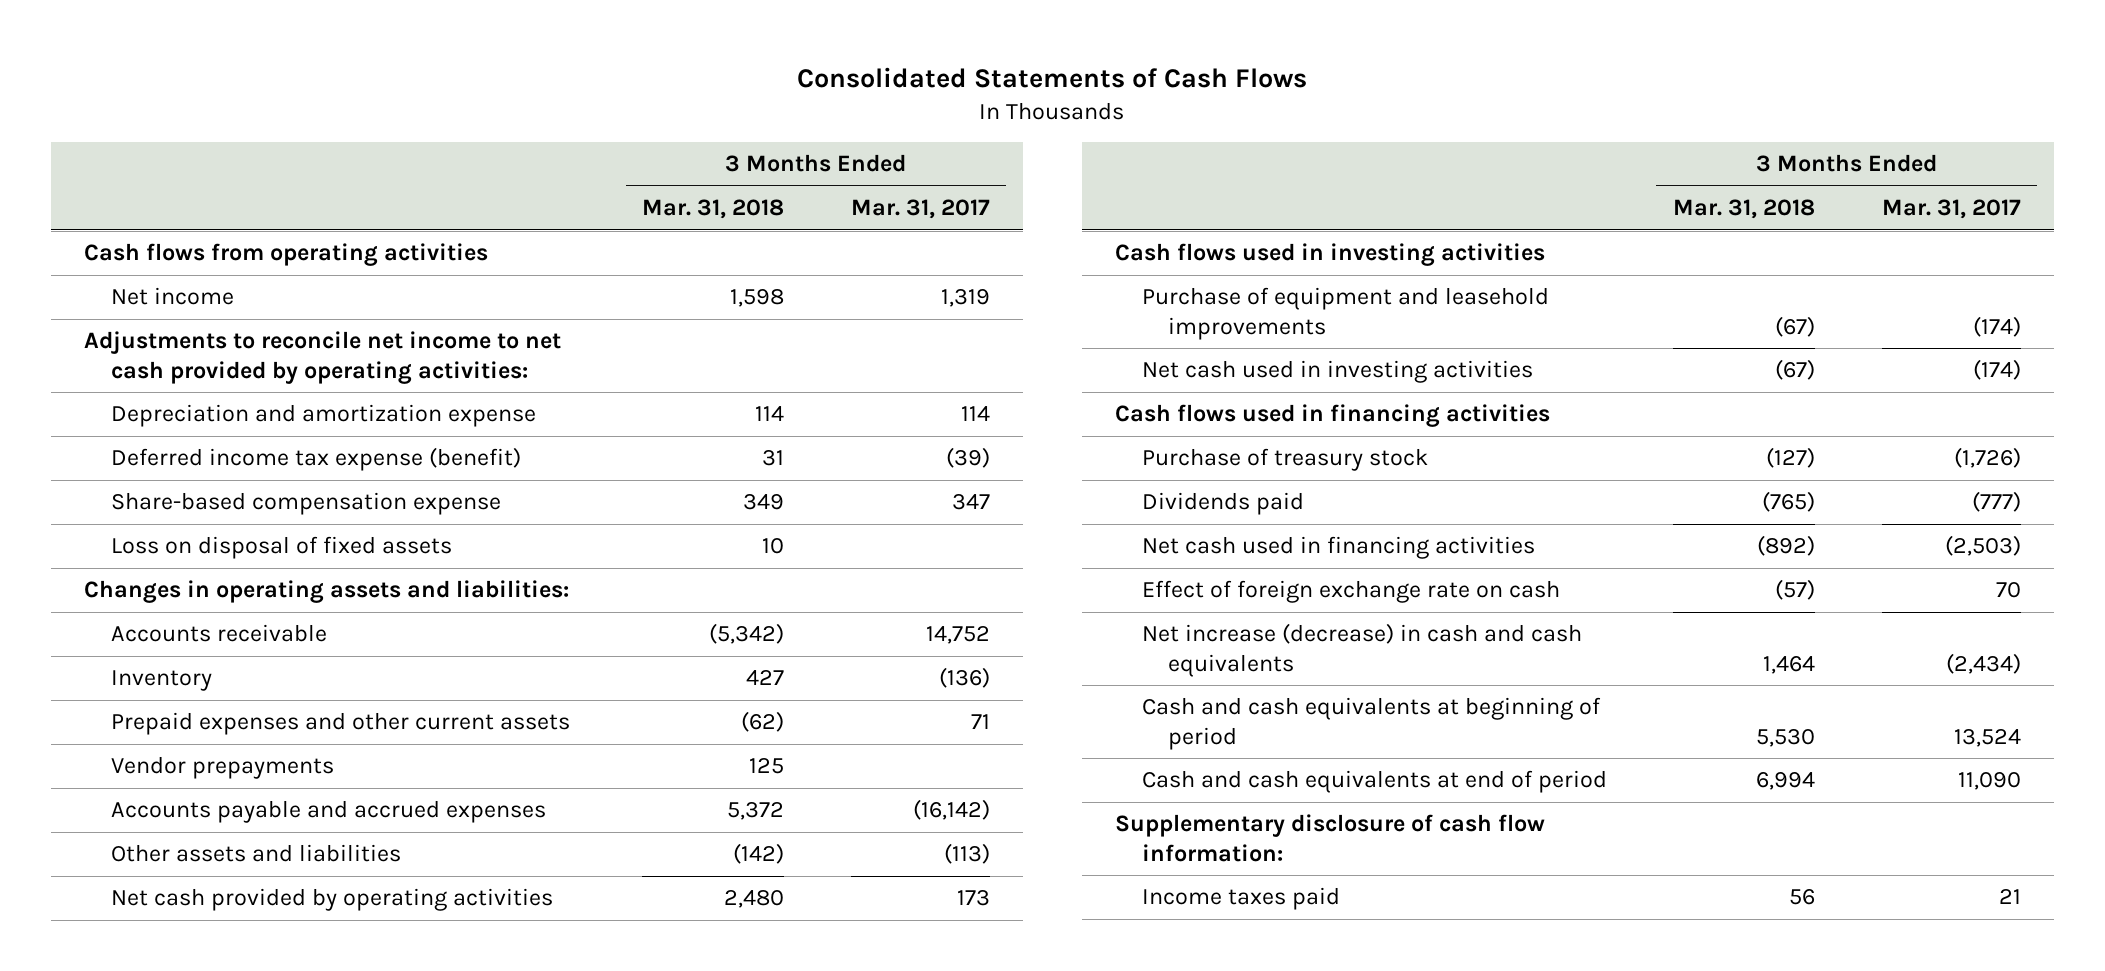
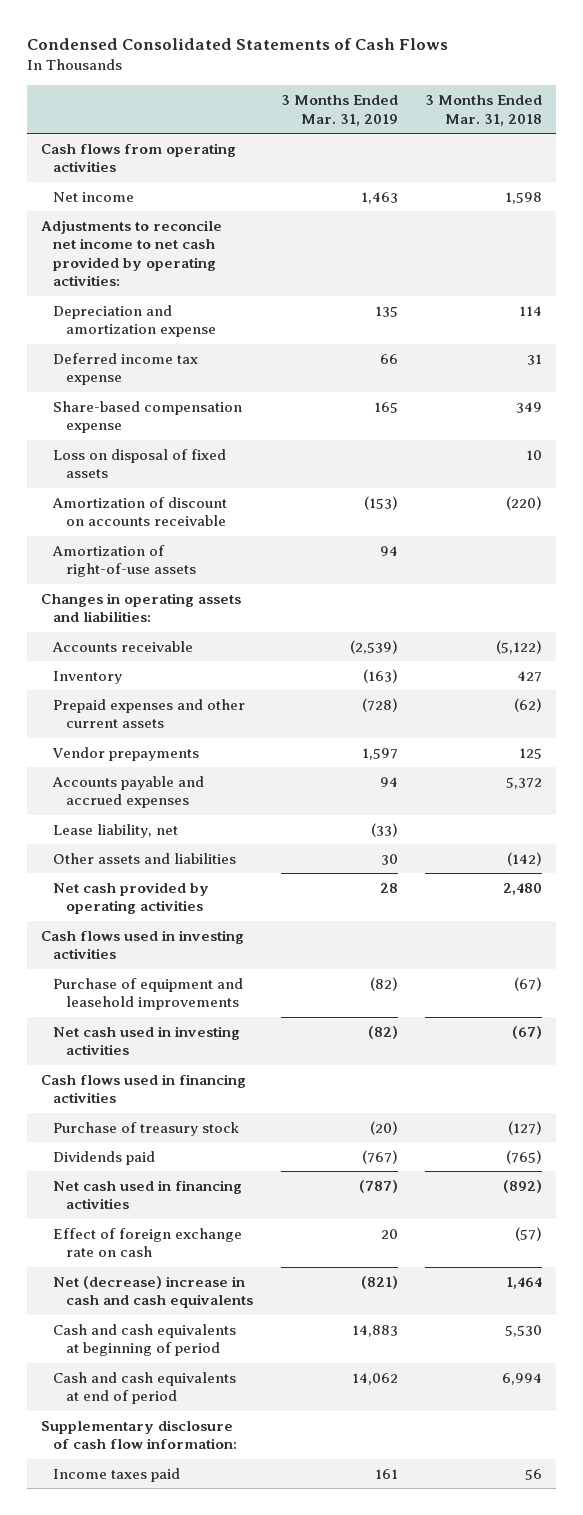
[797,67,1308,89] Consolidated Statements of Cash Flows -> [26,38,448,51] Condensed Consolidated Statements of Cash Flows
[850,199,990,220] Mar. 31, 2017 -> none
none -> [280,95,398,126] 3 Months Ended Mar. 31, 2019
[110,447,521,472] Deferred income tax expense (benefit) -> [53,352,199,386] Deferred income tax expense
none -> [52,496,228,527] Amortization of discount on accounts receivable
none -> [52,544,196,578] Amortization of right-of-use assets
[709,623,785,645] (5,342) -> [496,639,543,654] (5,122)
none -> [53,823,179,838] Lease liability, net
[1141,623,1582,677] Net increase (decrease) in cash and cash equivalents -> [53,1275,253,1309] Net (decrease) increase in cash and cash equivalents

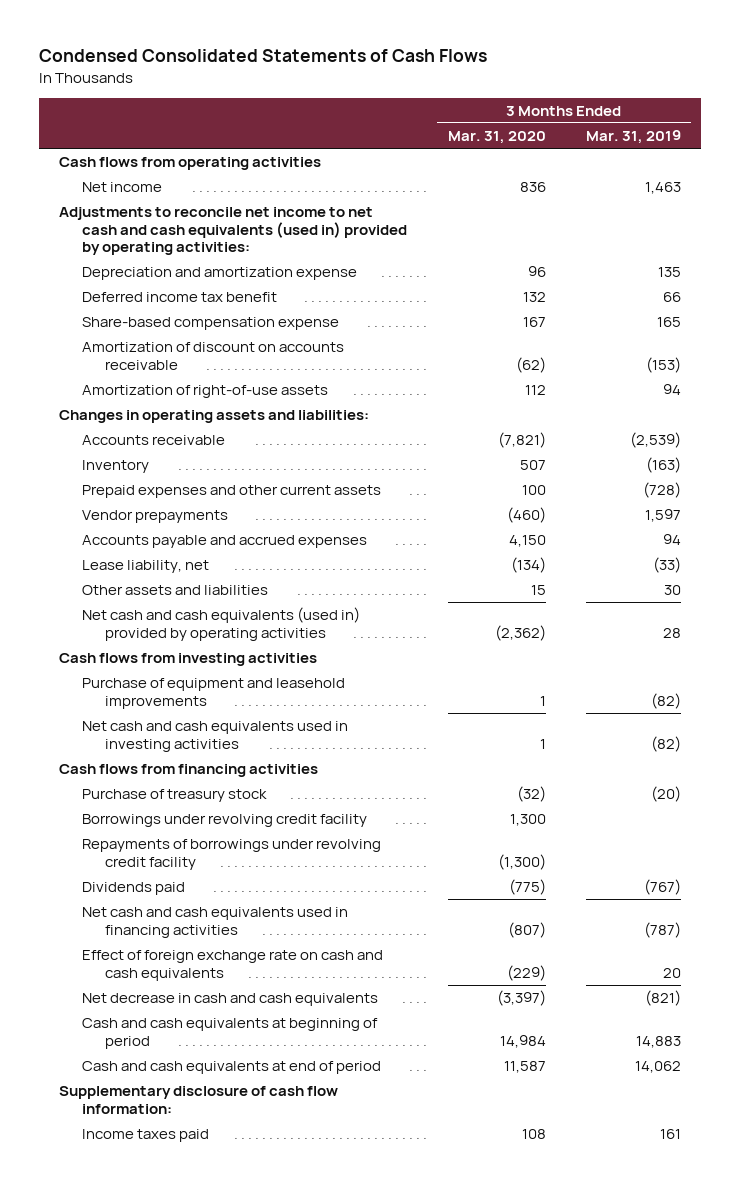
[425,95,543,126] 3 Months Ended Mar. 31, 2018 -> none
none -> [447,131,546,145] Mar. 31, 2020
[40,219,222,287] Adjustments to reconcile net income to net cash provided by operating activities: -> [58,207,408,256] Adjustments to reconcile net income to net cash and cash equivalents (used in) provided by operating activities:
[53,352,199,386] Deferred income tax expense -> [82,292,278,303] Deferred income tax benefit
[53,448,227,479] Loss on disposal of fixed assets -> none
[53,881,210,915] Net cash provided by operating activities -> [82,607,361,641] Net cash and cash equivalents (used in) provided by operating activities
[40,929,244,960] Cash flows used in investing activities -> [58,653,317,667] Cash flows from investing activities
[53,1025,241,1056] Net cash used in investing activities -> [82,721,349,752] Net cash and cash equivalents used in investing activities
[40,1073,246,1104] Cash flows used in financing activities -> [58,764,318,778] Cash flows from financing activities
none -> [82,814,368,828] Borrowings under revolving credit facility
none -> [82,839,382,870] Repayments of borrowings under revolving credit facility
[53,1179,243,1210] Net cash used in financing activities -> [82,907,349,938] Net cash and cash equivalents used in financing activities
[53,1227,243,1258] Effect of foreign exchange rate on cash -> [82,950,384,981] Effect of foreign exchange rate on cash and cash equivalents
[53,1275,253,1309] Net (decrease) increase in cash and cash equivalents -> [82,993,379,1007] Net decrease in cash and cash equivalents

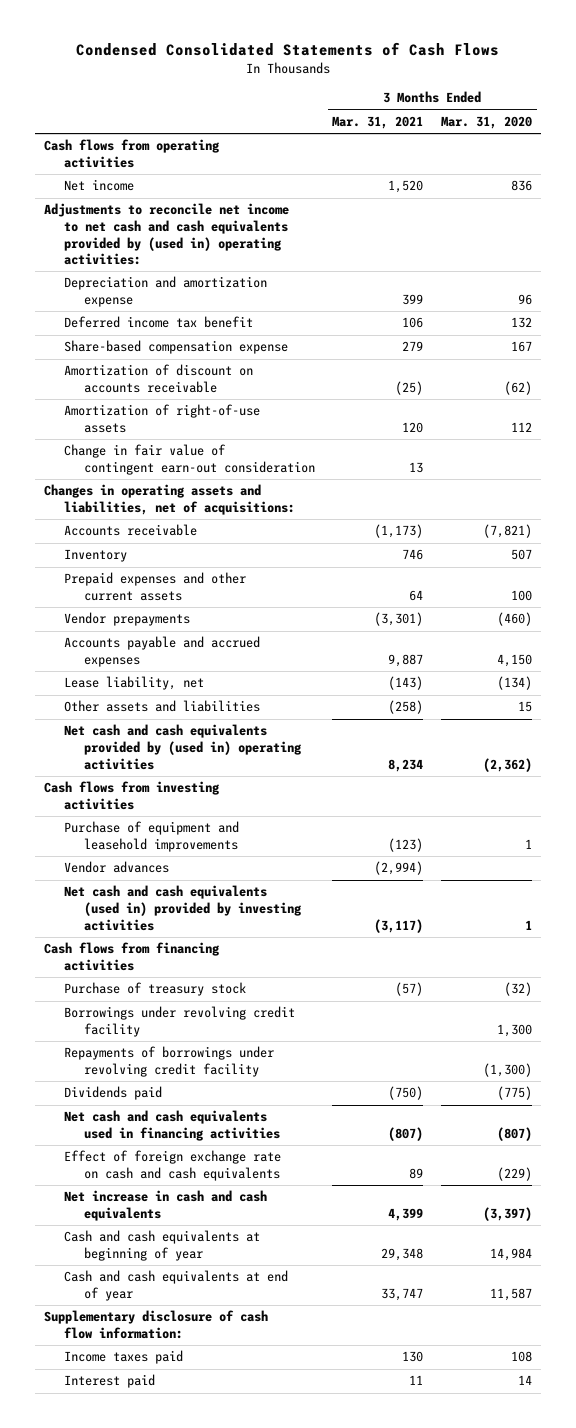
[585,130,681,145] Mar. 31, 2019 -> none
none -> [332,116,424,130] Mar. 31, 2021
[58,207,408,256] Adjustments to reconcile net income to net cash and cash equivalents (used in) provided by operating activities: -> [43,203,289,266] Adjustments to reconcile net income to net cash and cash equivalents provided by (used in) operating activities:
none -> [63,444,315,476] Change in fair value of contingent earn-out consideration
[58,410,369,424] Changes in operating assets and liabilities: -> [43,484,295,516] Changes in operating assets and liabilities, net of acquisitions:
[82,607,361,641] Net cash and cash equivalents (used in) provided by operating activities -> [63,724,302,770] Net cash and cash equivalents provided by (used in) operating activities
none -> [63,861,169,874] Vendor advances
[82,721,349,752] Net cash and cash equivalents used in investing activities -> [63,885,302,931] Net cash and cash equivalents (used in) provided by investing activities
[82,993,379,1007] Net decrease in cash and cash equivalents -> [63,1190,267,1222] Net increase in cash and cash equivalents
[82,1018,379,1049] Cash and cash equivalents at beginning of period -> [63,1230,260,1262] Cash and cash equivalents at beginning of year
[82,1061,382,1075] Cash and cash equivalents at end of period -> [63,1270,288,1302] Cash and cash equivalents at end of year
none -> [63,1374,155,1389] Interest paid

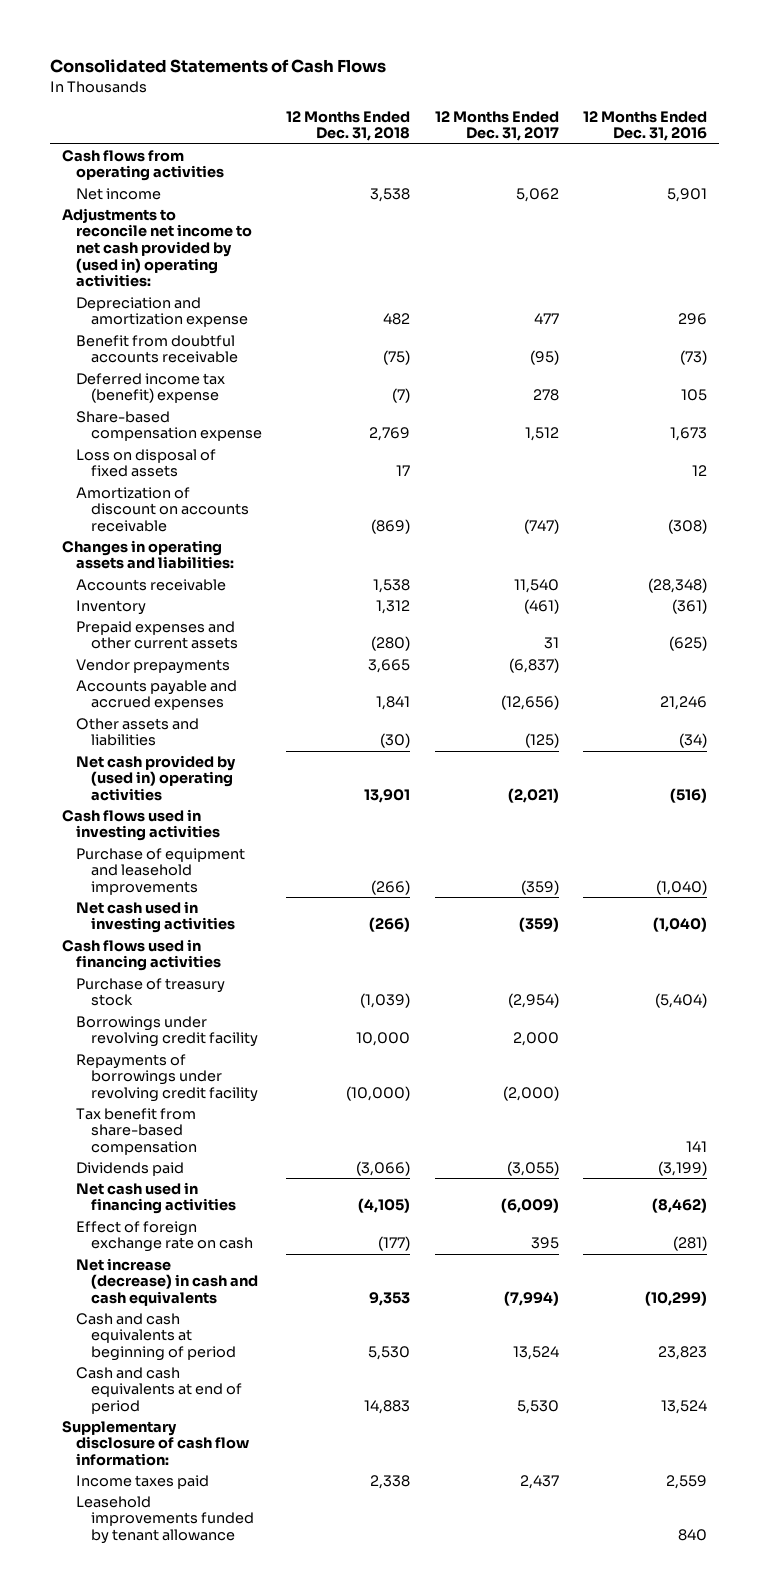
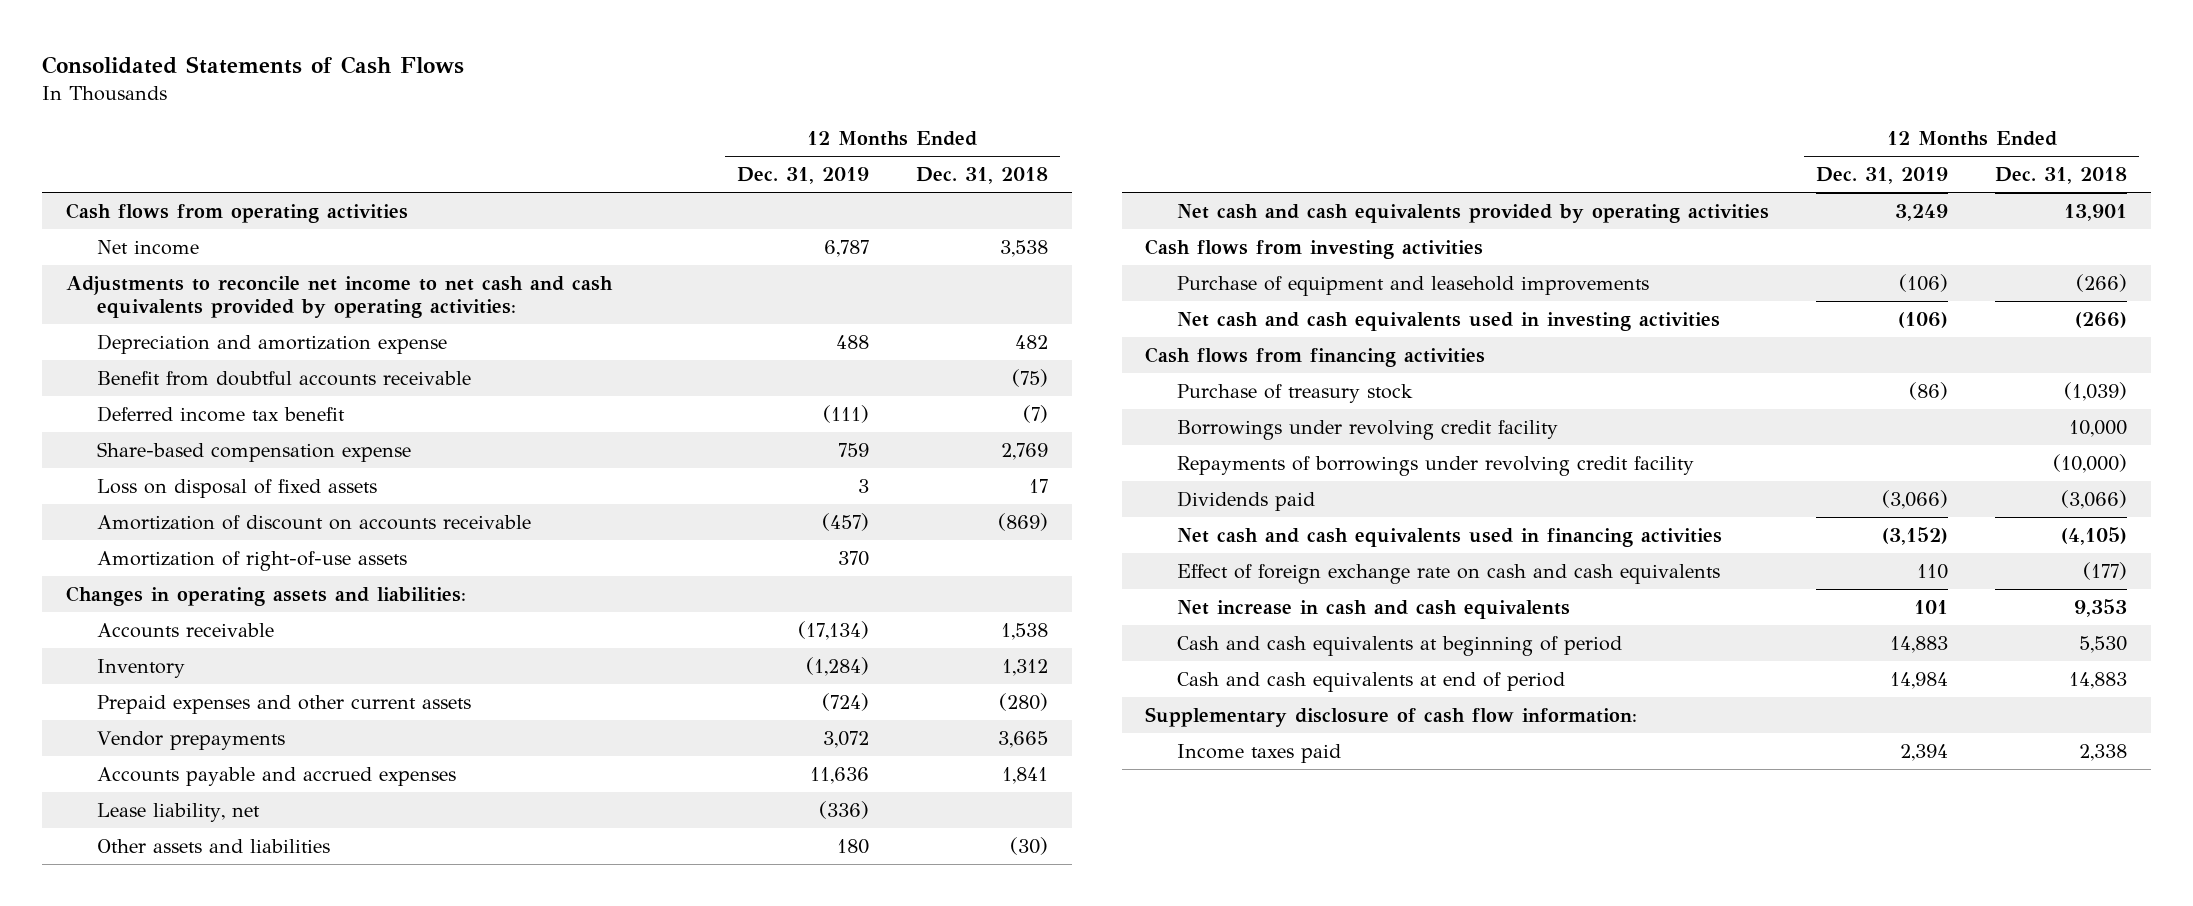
[434,110,559,142] 12 Months Ended Dec. 31, 2017 -> none
[582,110,707,142] 12 Months Ended Dec. 31, 2016 -> none
none -> [736,167,869,185] Dec. 31, 2019
[61,207,253,288] Adjustments to reconcile net income to net cash provided by (used in) operating activities: -> [65,275,613,319] Adjustments to reconcile net income to net cash and cash equivalents provided by operating activities:
[76,372,226,404] Deferred income tax (benefit) expense -> [97,405,346,422] Deferred income tax benefit
none -> [97,550,408,571] Amortization of right-of-use assets
none -> [97,802,261,822] Lease liability, net
[76,754,237,802] Net cash provided by (used in) operating activities -> [1176,203,1769,223] Net cash and cash equivalents provided by operating activities
[61,808,221,842] Cash flows used in investing activities -> [1145,238,1484,259] Cash flows from investing activities
[76,900,236,934] Net cash used in investing activities -> [1176,311,1720,331] Net cash and cash equivalents used in investing activities
[61,938,222,972] Cash flows used in financing activities -> [1145,346,1486,367] Cash flows from financing activities
[76,1107,198,1156] Tax benefit from share-based compensation -> none
[76,1181,237,1215] Net cash used in financing activities -> [1176,527,1722,547] Net cash and cash equivalents used in financing activities
[76,1220,254,1253] Effect of foreign exchange rate on cash -> [1176,563,1720,584] Effect of foreign exchange rate on cash and cash equivalents
[76,1257,259,1307] Net increase (decrease) in cash and cash equivalents -> [1176,599,1570,619] Net increase in cash and cash equivalents
[76,1495,255,1545] Leasehold improvements funded by tenant allowance -> none

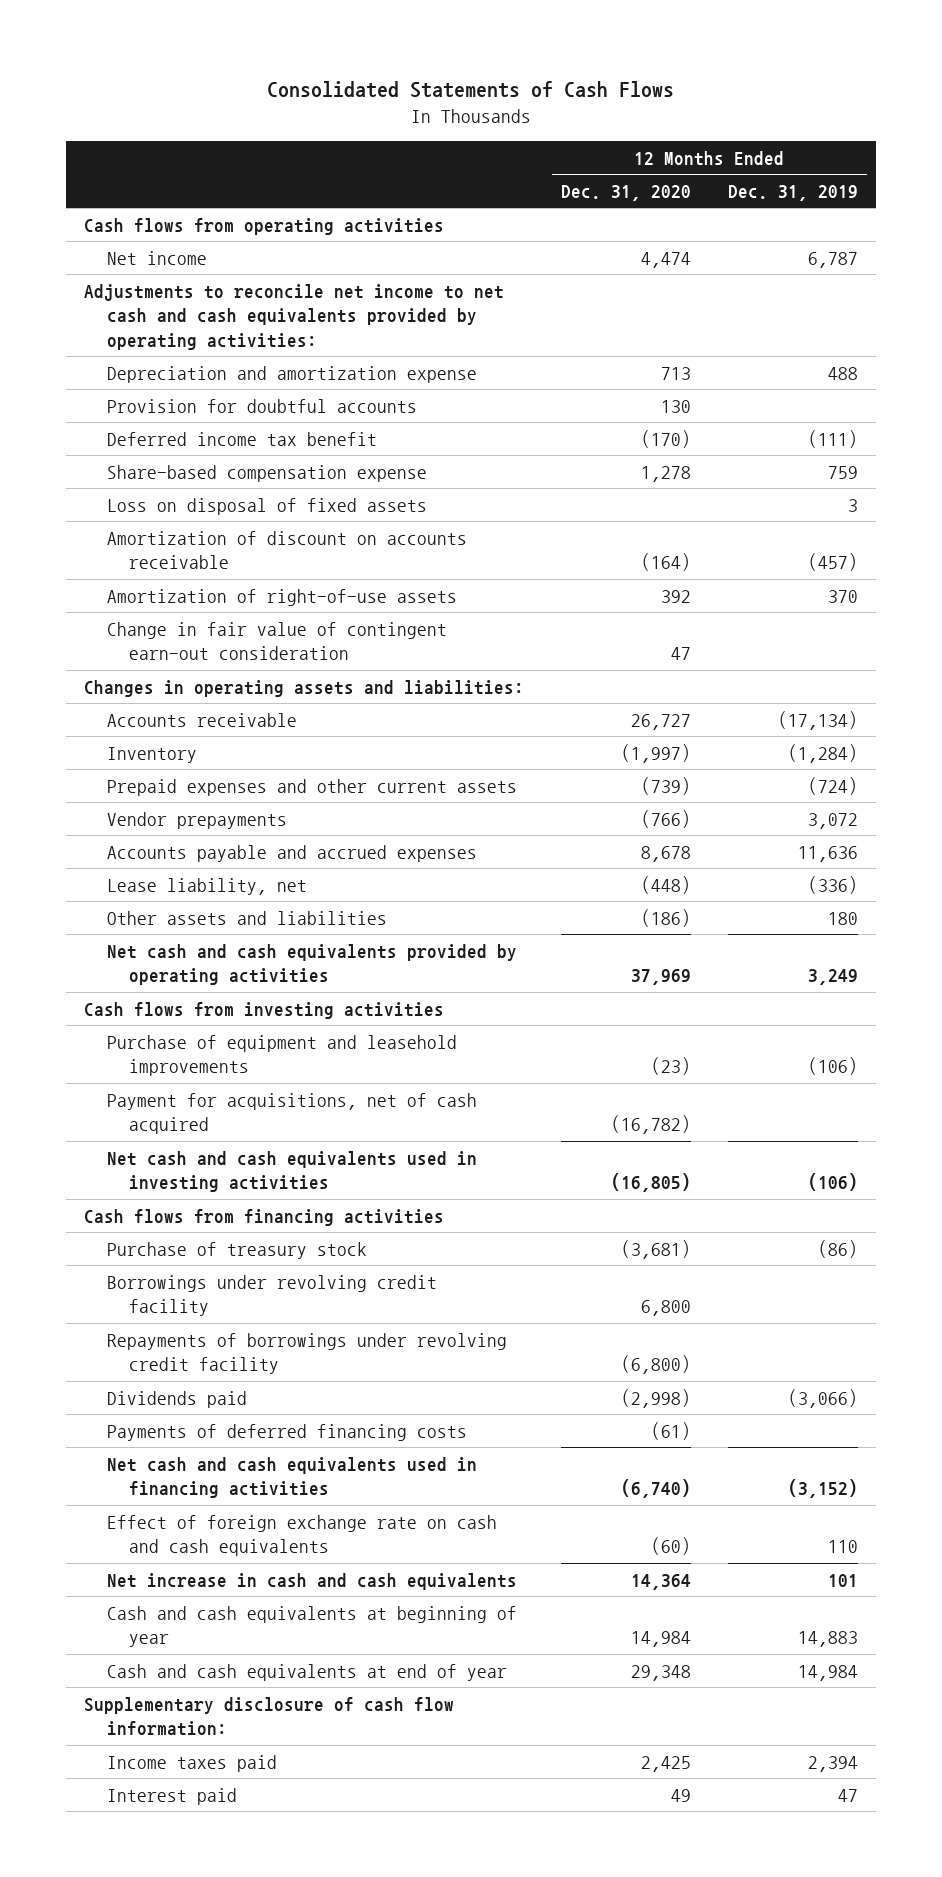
[915,167,1048,185] Dec. 31, 2018 -> none
none -> [560,184,691,201] Dec. 31, 2020
[97,370,472,386] Benefit from doubtful accounts receivable -> [106,398,417,413] Provision for doubtful accounts
none -> [106,621,447,661] Change in fair value of contingent earn-out consideration
none -> [106,1092,477,1135] Payment for acquisitions, net of cash acquired
none -> [106,1423,467,1441] Payments of deferred financing costs
[1176,635,1622,656] Cash and cash equivalents at beginning of period -> [106,1605,517,1648] Cash and cash equivalents at beginning of year
[1176,671,1565,692] Cash and cash equivalents at end of period -> [106,1663,507,1681] Cash and cash equivalents at end of year
none -> [106,1787,237,1805] Interest paid

